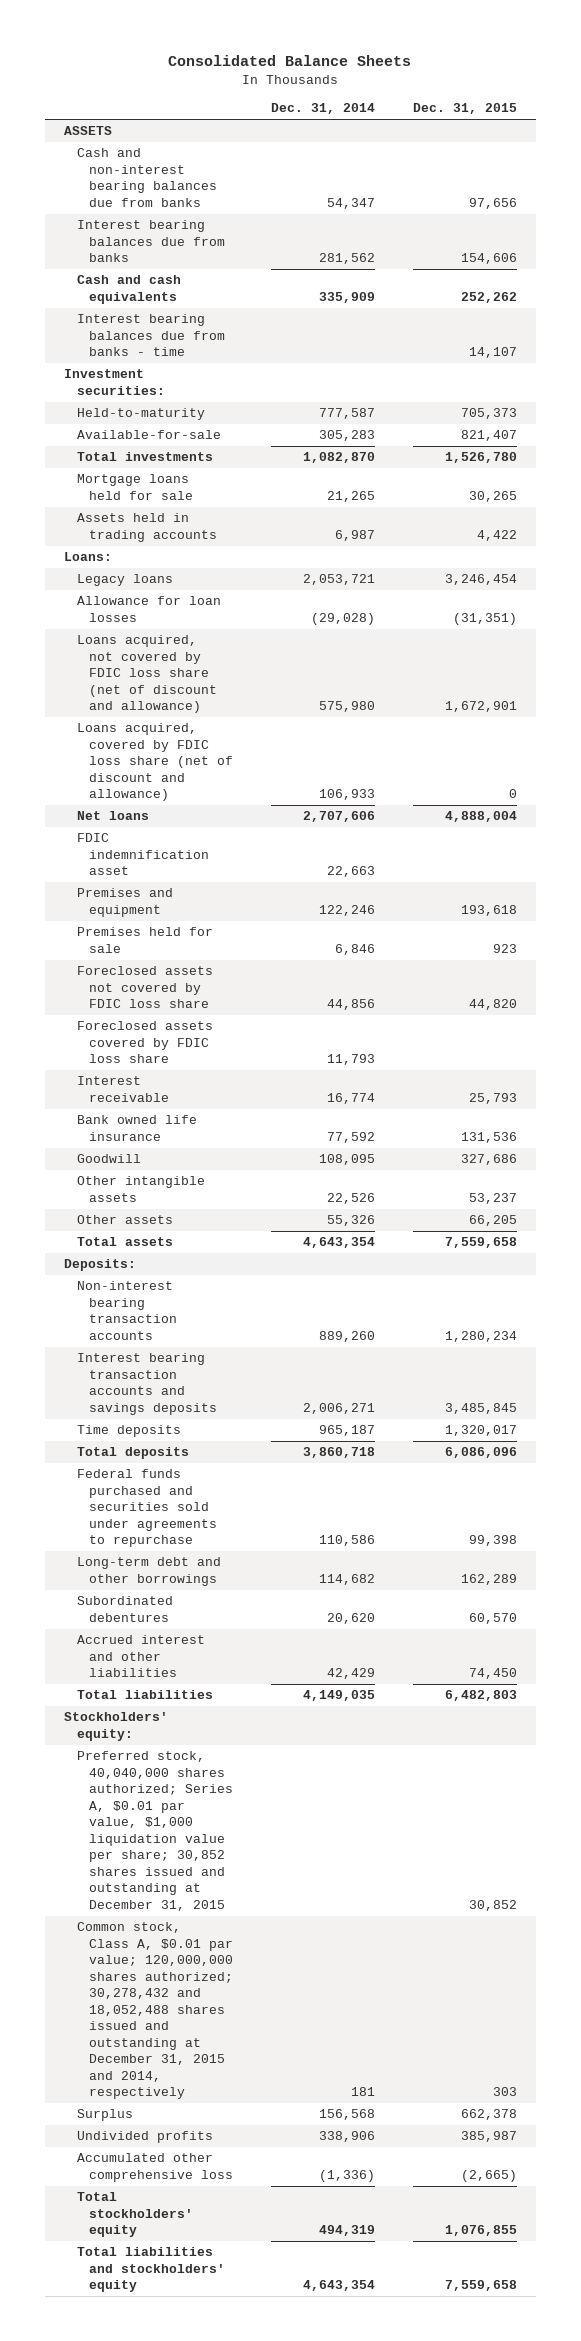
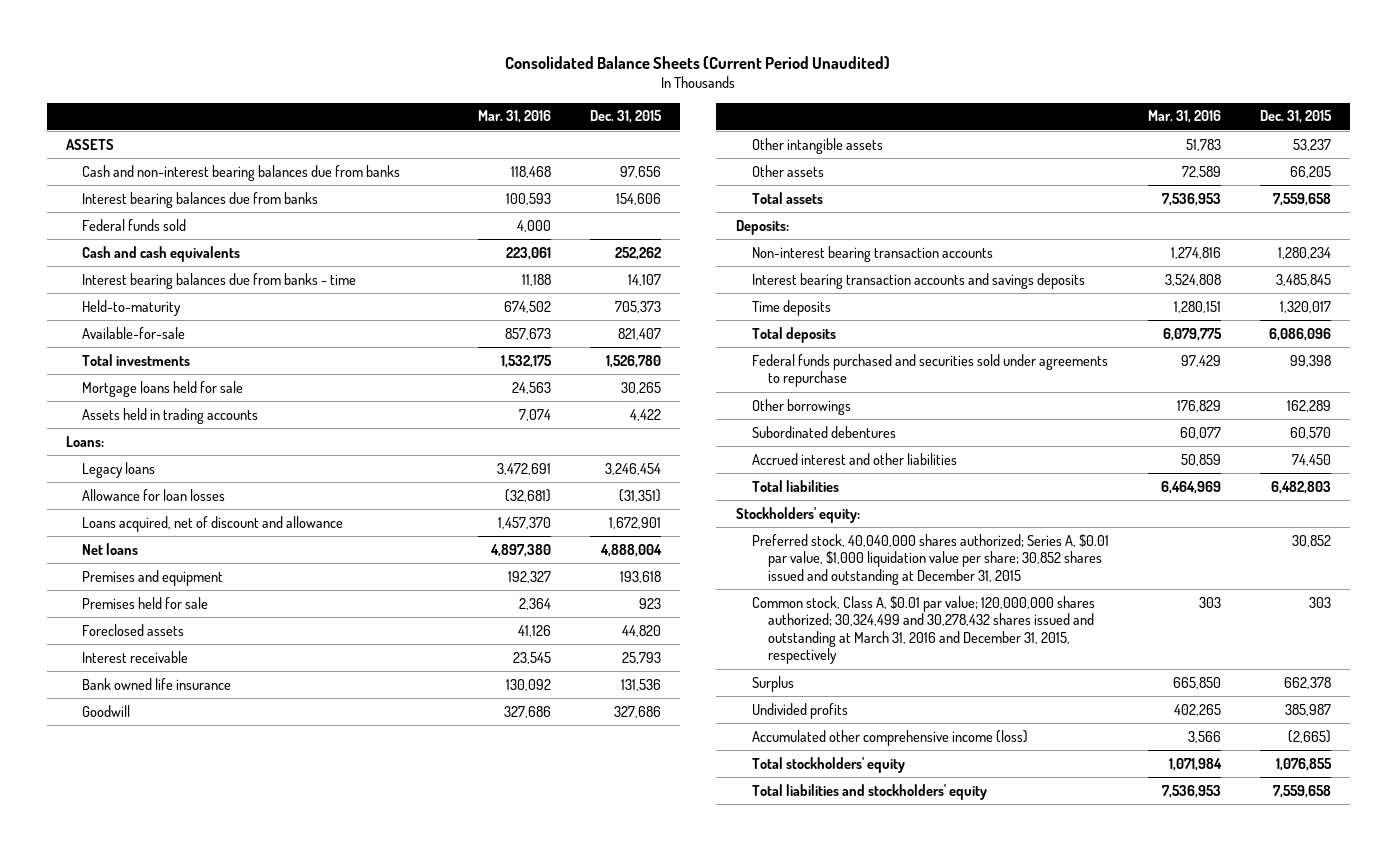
[168,54,412,66] Consolidated Balance Sheets -> [505,55,891,69] Consolidated Balance Sheets (Current Period Unaudited)
[270,103,375,115] Dec. 31, 2014 -> none
none -> [478,110,552,124] Mar. 31, 2016
none -> [82,218,187,231] Federal funds sold
[64,369,165,395] Investment securities: -> none
[76,723,234,802] Loans acquired, covered by FDIC loss share (net of discount and allowance) -> none
[76,635,218,714] Loans acquired, not covered by FDIC loss share (net of discount and allowance) -> [82,515,344,532] Loans acquired, net of discount and allowance
[76,833,210,876] FDIC indemnification asset -> none
[76,1021,213,1064] Foreclosed assets covered by FDIC loss share -> none
[76,966,213,1009] Foreclosed assets not covered by FDIC loss share -> [82,623,185,636] Foreclosed assets
[76,1557,221,1586] Long-term debt and other borrowings -> [751,398,851,415] Other borrowings
[76,1922,234,2100] Common stock, Class A, $0.01 par value; 120,000,000 shares authorized; 30,278,432 and 18,052,488 shares issued and outstanding at December 31, 2015 and 2014, respectively -> [751,595,1095,665] Common stock, Class A, $0.01 par value; 120,000,000 shares authorized; 30,324,499 and 30,278,432 shares issued and outstanding at March 31, 2016 and December 31, 2015, respectively
[76,2153,234,2182] Accumulated other comprehensive loss -> [751,729,1028,746] Accumulated other comprehensive income (loss)

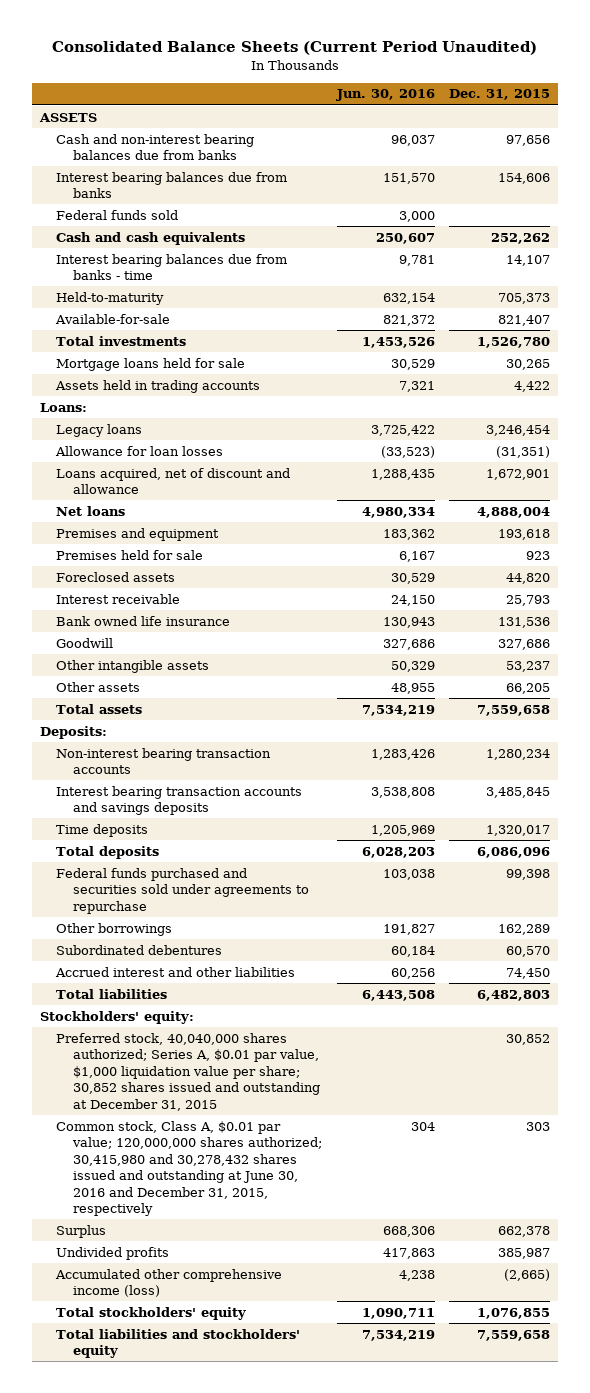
[478,110,552,124] Mar. 31, 2016 -> none
none -> [335,89,435,102] Jun. 30, 2016
[751,595,1095,665] Common stock, Class A, $0.01 par value; 120,000,000 shares authorized; 30,324,499 and 30,278,432 shares issued and outstanding at March 31, 2016 and December 31, 2015, respectively -> [56,1120,322,1217] Common stock, Class A, $0.01 par value; 120,000,000 shares authorized; 30,415,980 and 30,278,432 shares issued and outstanding at June 30, 2016 and December 31, 2015, respectively

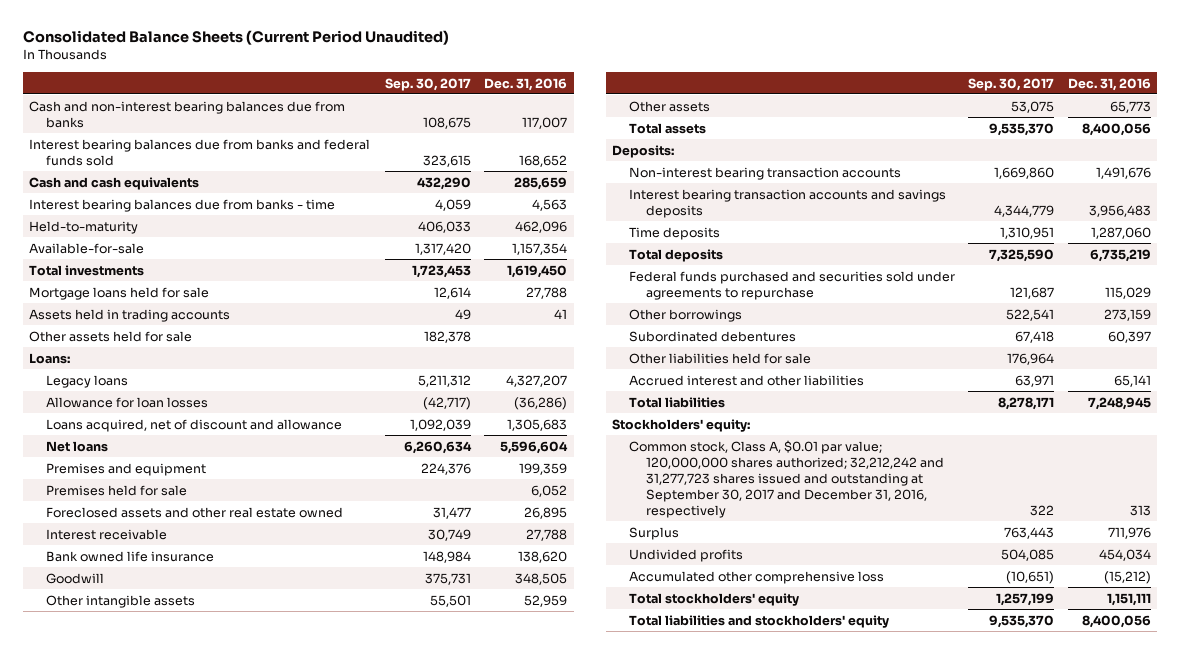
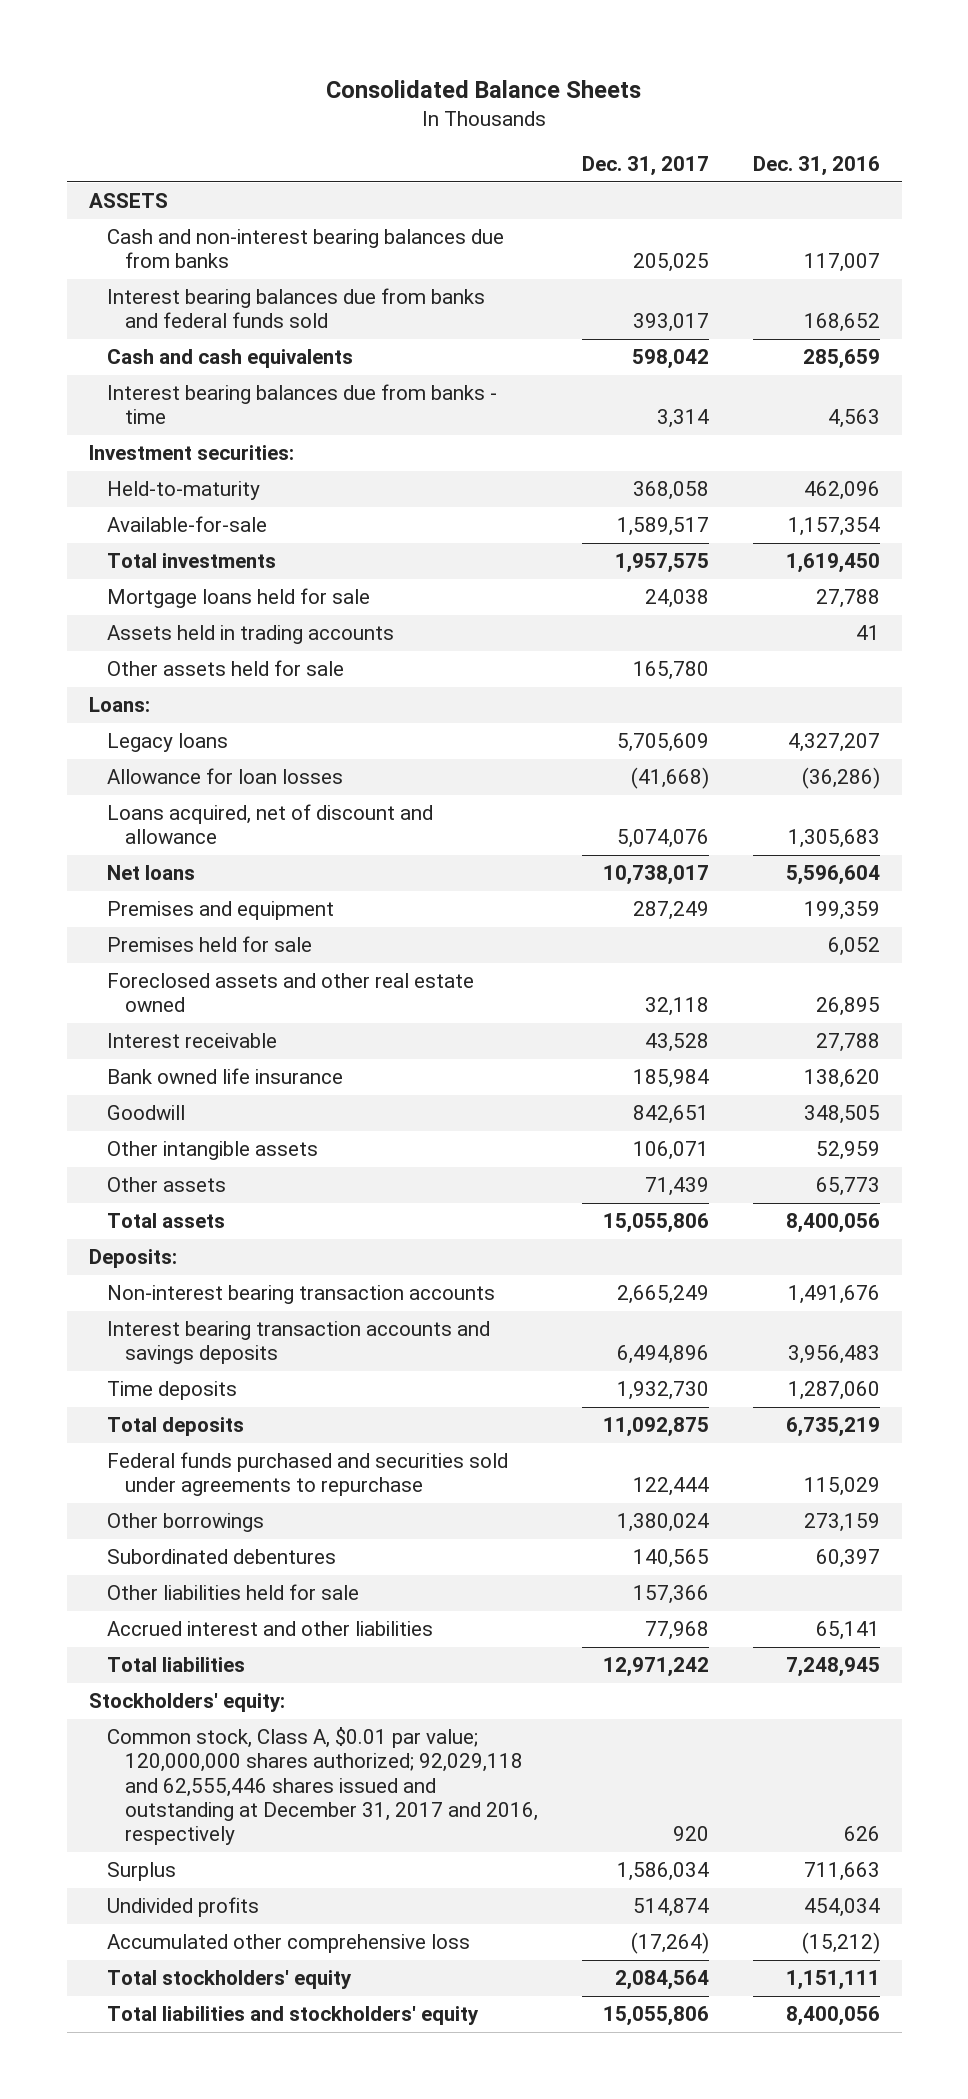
[22,30,449,46] Consolidated Balance Sheets (Current Period Unaudited) -> [326,80,642,99] Consolidated Balance Sheets
[385,77,472,91] Sep. 30, 2017 -> none
none -> [581,156,709,177] Dec. 31, 2017
none -> [88,193,168,209] ASSETS
none -> [88,445,294,461] Investment securities:
[629,439,945,518] Common stock, Class A, $0.01 par value; 120,000,000 shares authorized; 32,212,242 and 31,277,723 shares issued and outstanding at September 30, 2017 and December 31, 2016, respectively -> [106,1727,538,1845] Common stock, Class A, $0.01 par value; 120,000,000 shares authorized; 92,029,118 and 62,555,446 shares issued and outstanding at December 31, 2017 and 2016, respectively
[1129,504,1151,516] 313 -> [843,1825,880,1841] 626
[1107,526,1151,539] 711,976 -> [803,1862,880,1882] 711,663

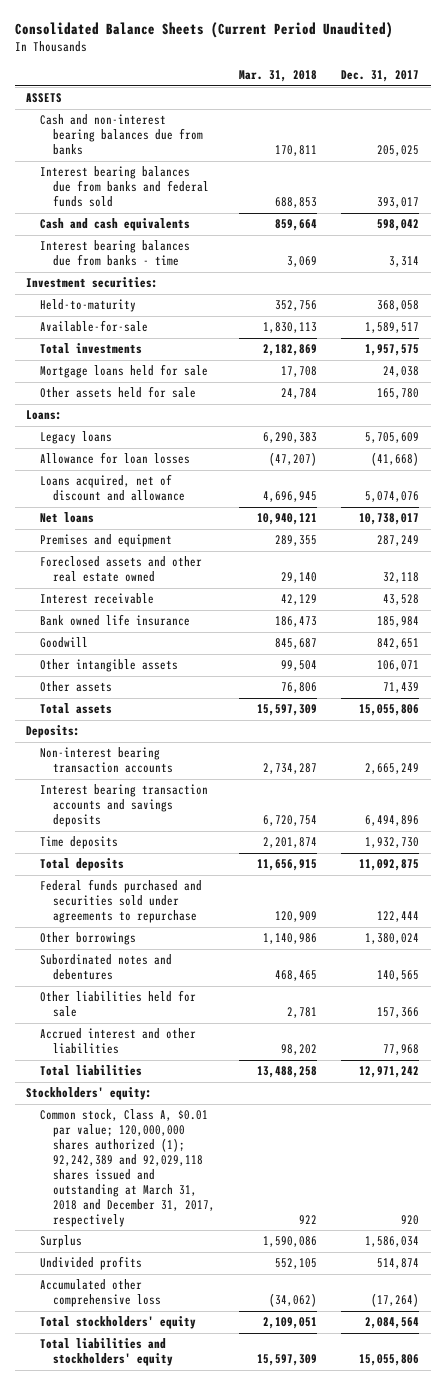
[326,80,642,99] Consolidated Balance Sheets -> [14,22,393,39] Consolidated Balance Sheets (Current Period Unaudited)
[752,156,880,177] Dec. 31, 2016 -> none
none -> [239,69,318,82] Mar. 31, 2018
[106,625,394,645] Assets held in trading accounts -> none
[106,936,312,953] Premises held for sale -> none
[106,1549,336,1565] Subordinated debentures -> [39,954,172,981] Subordinated notes and debentures
[106,1727,538,1845] Common stock, Class A, $0.01 par value; 120,000,000 shares authorized; 92,029,118 and 62,555,446 shares issued and outstanding at December 31, 2017 and 2016, respectively -> [39,1109,216,1227] Common stock, Class A, $0.01 par value; 120,000,000 shares authorized (1); 92,242,389 and 92,029,118 shares issued and outstanding at March 31, 2018 and December 31, 2017, respectively

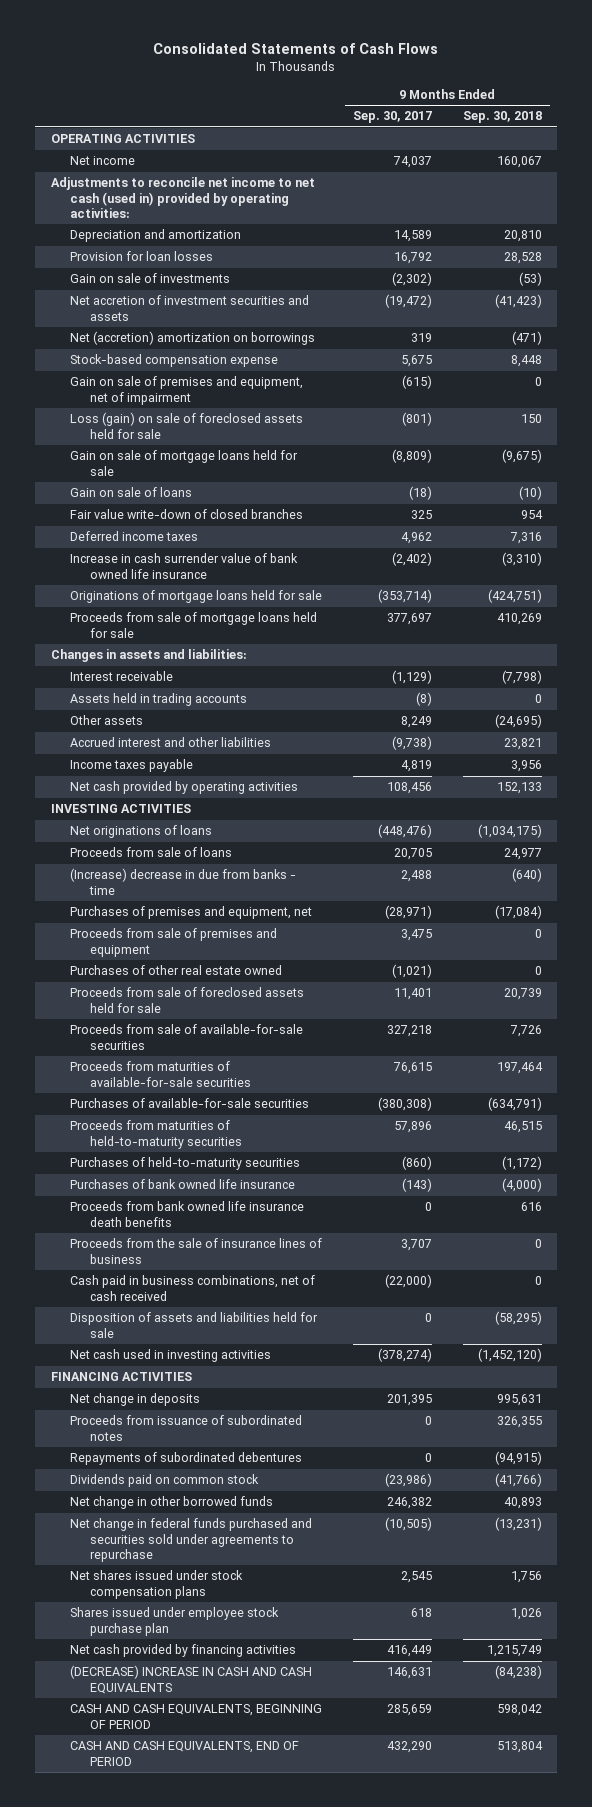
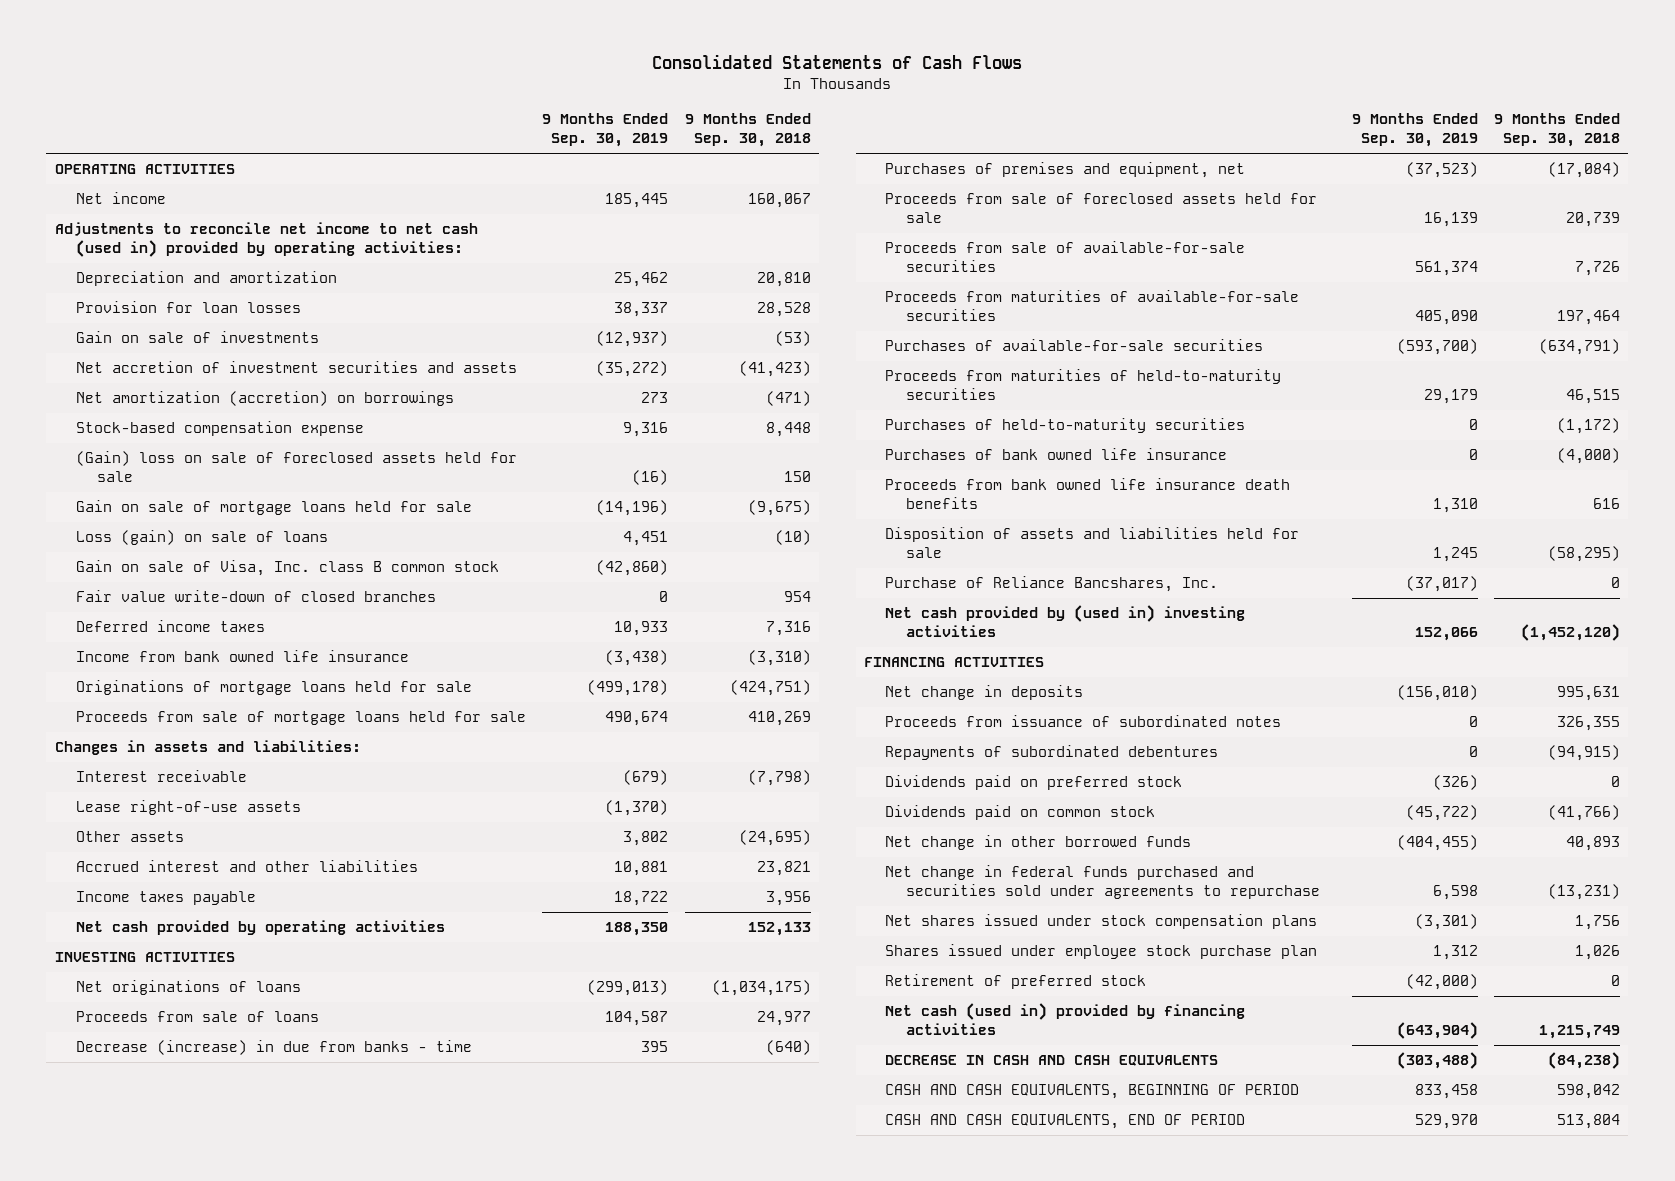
[353,111,433,124] Sep. 30, 2017 -> none
none -> [542,113,669,148] 9 Months Ended Sep. 30, 2019
[70,331,316,346] Net (accretion) amortization on borrowings -> [75,391,454,407] Net amortization (accretion) on borrowings
[70,376,304,405] Gain on sale of premises and equipment, net of impairment -> none
[70,412,304,439] Loss (gain) on sale of foreclosed assets held for sale -> [75,451,517,483] (Gain) loss on sale of foreclosed assets held for sale
[70,487,193,498] Gain on sale of loans -> [75,530,328,546] Loss (gain) on sale of loans
none -> [75,560,499,577] Gain on sale of Visa, Inc. class B common stock
[70,553,299,579] Increase in cash surrender value of bank owned life insurance -> [75,650,409,663] Income from bank owned life insurance
[70,693,248,707] Assets held in trading accounts -> none
none -> [75,800,301,816] Lease right-of-use assets
[70,868,297,895] (Increase) decrease in due from banks - time -> [75,1040,472,1056] Decrease (increase) in due from banks - time
[70,928,278,957] Proceeds from sale of premises and equipment -> none
[70,965,283,976] Purchases of other real estate owned -> none
[70,1238,323,1264] Proceeds from the sale of insurance lines of business -> none
[70,1275,316,1301] Cash paid in business combinations, net of cash received -> none
none -> [885,576,1219,593] Purchase of Reliance Bancshares, Inc.
[70,1349,272,1363] Net cash used in investing activities -> [885,605,1246,638] Net cash provided by (used in) investing activities
none -> [885,775,1183,791] Dividends paid on preferred stock
none -> [885,974,1147,990] Retirement of preferred stock
[70,1644,297,1658] Net cash provided by financing activities -> [885,1003,1246,1036] Net cash (used in) provided by financing activities
[70,1665,313,1694] (DECREASE) INCREASE IN CASH AND CASH EQUIVALENTS -> [885,1055,1219,1067] DECREASE IN CASH AND CASH EQUIVALENTS

